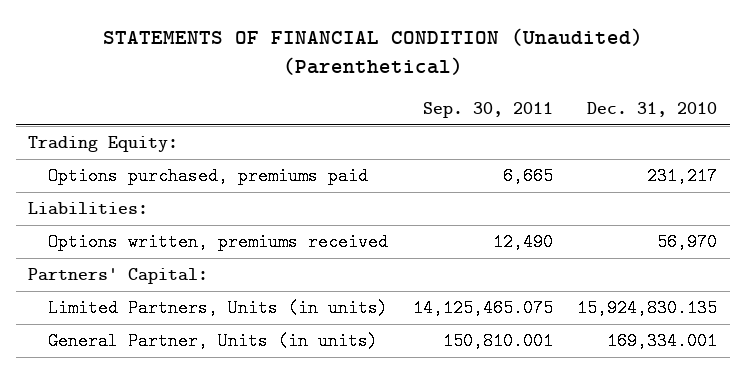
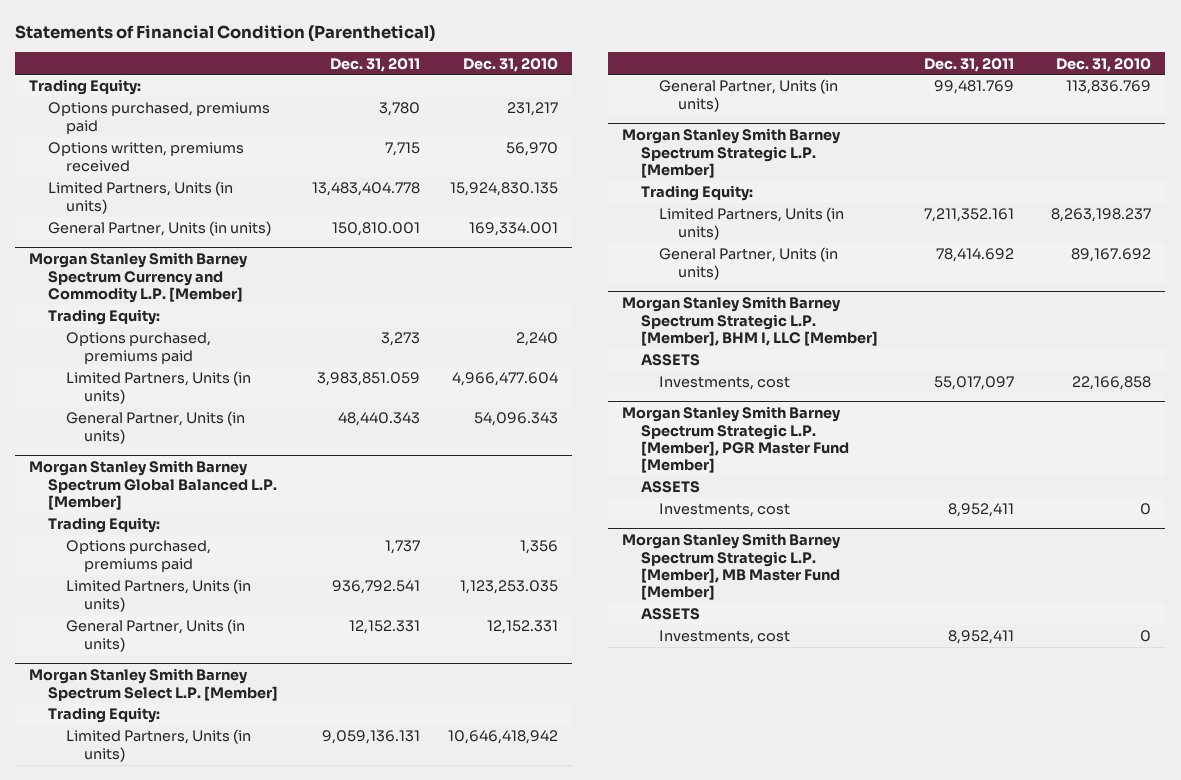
[102,28,643,76] STATEMENTS OF FINANCIAL CONDITION (Unaudited) (Parenthetical) -> [15,24,436,42] Statements of Financial Condition (Parenthetical)
[422,101,553,118] Sep. 30, 2011 -> none
none -> [330,57,421,72] Dec. 31, 2011
[27,202,148,216] Liabilities: -> none
[27,268,208,285] Partners' Capital: -> none
none -> [29,252,249,303] Morgan Stanley Smith Barney Spectrum Currency and Commodity L.P. [Member]
none -> [47,309,160,326] Trading Equity:
none -> [66,332,212,364] Options purchased, premiums paid
none -> [66,371,252,404] Limited Partners, Units (in units)
none -> [66,411,246,444] General Partner, Units (in units)
none -> [29,460,277,510] Morgan Stanley Smith Barney Spectrum Global Balanced L.P. [Member]
none -> [47,517,160,534] Trading Equity:
none -> [66,540,212,572] Options purchased, premiums paid
none -> [66,579,252,612] Limited Partners, Units (in units)
none -> [66,619,246,652] General Partner, Units (in units)
none -> [29,668,278,701] Morgan Stanley Smith Barney Spectrum Select L.P. [Member]
none -> [47,707,160,724] Trading Equity:
none -> [66,729,252,762] Limited Partners, Units (in units)
none -> [659,79,839,112] General Partner, Units (in units)
none -> [622,128,842,178] Morgan Stanley Smith Barney Spectrum Strategic L.P. [Member]
none -> [640,185,753,202] Trading Equity:
none -> [659,207,845,240] Limited Partners, Units (in units)
none -> [659,247,839,280] General Partner, Units (in units)
none -> [622,296,878,346] Morgan Stanley Smith Barney Spectrum Strategic L.P. [Member], BHM I, LLC [Member]
none -> [640,354,700,367] ASSETS
none -> [659,376,791,391] Investments, cost
none -> [622,406,849,474] Morgan Stanley Smith Barney Spectrum Strategic L.P. [Member], PGR Master Fund [Member]
none -> [640,481,700,494] ASSETS
none -> [659,503,791,518] Investments, cost
none -> [622,533,842,601] Morgan Stanley Smith Barney Spectrum Strategic L.P. [Member], MB Master Fund [Member]
none -> [640,608,700,621] ASSETS
none -> [659,630,791,645] Investments, cost

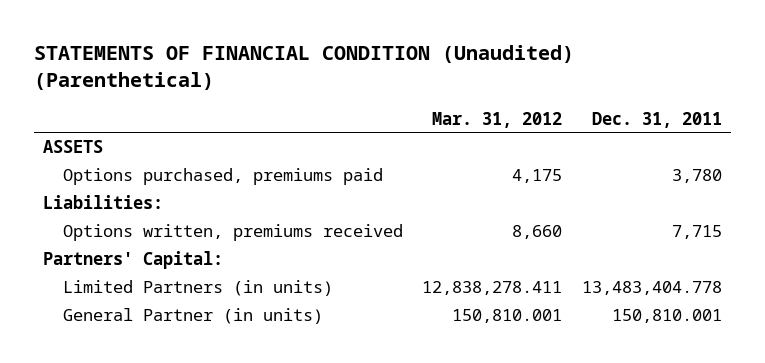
[15,24,436,42] Statements of Financial Condition (Parenthetical) -> [33,45,574,91] STATEMENTS OF FINANCIAL CONDITION (Unaudited) (Parenthetical)
[463,57,559,72] Dec. 31, 2010 -> none
none -> [432,111,563,128] Mar. 31, 2012
[29,79,142,96] Trading Equity: -> none
none -> [43,140,104,154] ASSETS
none -> [43,195,164,210] Liabilities:
[29,252,249,303] Morgan Stanley Smith Barney Spectrum Currency and Commodity L.P. [Member] -> none
[47,309,160,326] Trading Equity: -> none
[66,332,212,364] Options purchased, premiums paid -> none
[66,371,252,404] Limited Partners, Units (in units) -> none
[66,411,246,444] General Partner, Units (in units) -> none
[29,460,277,510] Morgan Stanley Smith Barney Spectrum Global Balanced L.P. [Member] -> none
[47,517,160,534] Trading Equity: -> none
[66,540,212,572] Options purchased, premiums paid -> none
[66,579,252,612] Limited Partners, Units (in units) -> none
[66,619,246,652] General Partner, Units (in units) -> none
[29,668,278,701] Morgan Stanley Smith Barney Spectrum Select L.P. [Member] -> none
[47,707,160,724] Trading Equity: -> none
[66,729,252,762] Limited Partners, Units (in units) -> none
[659,79,839,112] General Partner, Units (in units) -> none
[622,128,842,178] Morgan Stanley Smith Barney Spectrum Strategic L.P. [Member] -> none
[640,185,753,202] Trading Equity: -> none
[659,207,845,240] Limited Partners, Units (in units) -> none
[659,247,839,280] General Partner, Units (in units) -> none
[622,296,878,346] Morgan Stanley Smith Barney Spectrum Strategic L.P. [Member], BHM I, LLC [Member] -> none
[640,354,700,367] ASSETS -> none
[659,376,791,391] Investments, cost -> none
[622,406,849,474] Morgan Stanley Smith Barney Spectrum Strategic L.P. [Member], PGR Master Fund [Member] -> none
[640,481,700,494] ASSETS -> none
[659,503,791,518] Investments, cost -> none
[622,533,842,601] Morgan Stanley Smith Barney Spectrum Strategic L.P. [Member], MB Master Fund [Member] -> none
[640,608,700,621] ASSETS -> none
[659,630,791,645] Investments, cost -> none
none -> [43,251,224,270] Partners' Capital:
[47,181,233,214] Limited Partners, Units (in units) -> [62,280,333,297] Limited Partners (in units)
[47,221,271,237] General Partner, Units (in units) -> [62,308,323,325] General Partner (in units)

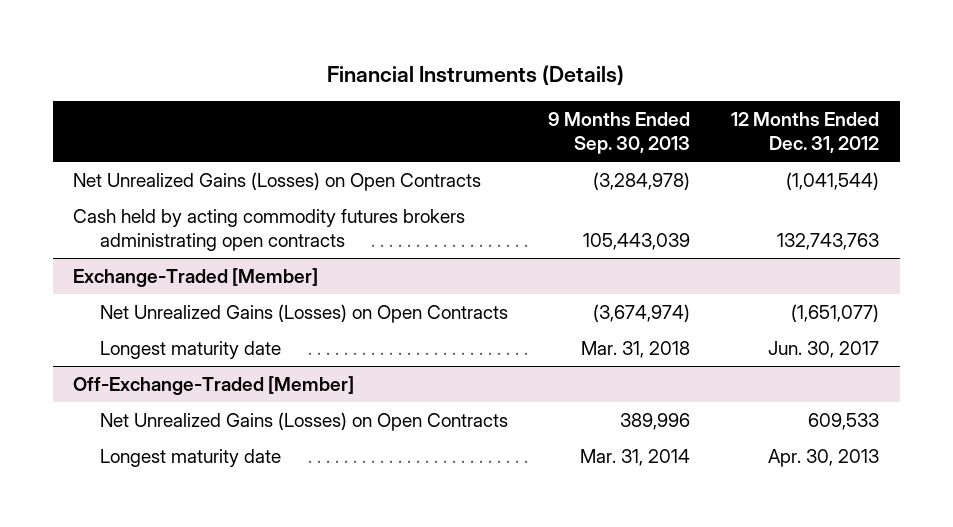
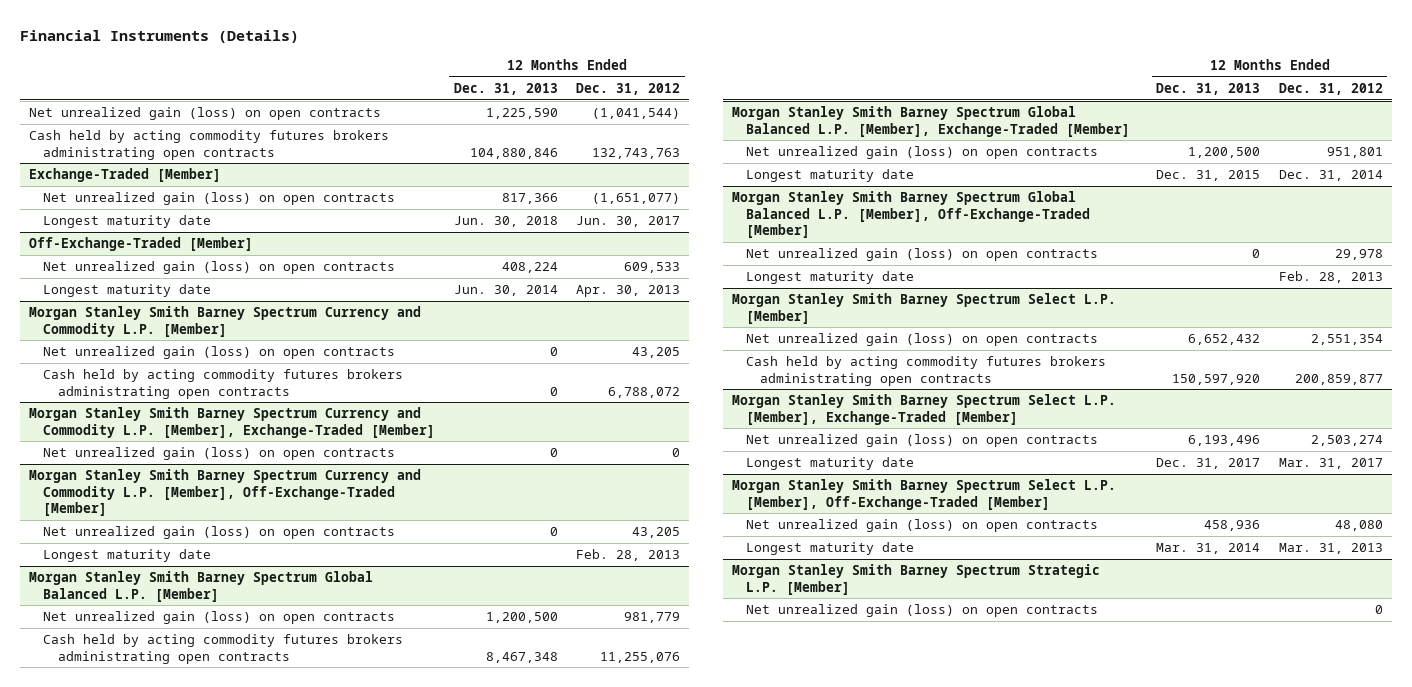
[548,111,691,154] 9 Months Ended Sep. 30, 2013 -> none
none -> [453,82,558,95] Dec. 31, 2013
[73,171,482,191] Net Unrealized Gains (Losses) on Open Contracts -> [29,107,382,121] Net unrealized gain (loss) on open contracts
[99,303,508,323] Net Unrealized Gains (Losses) on Open Contracts -> [43,192,396,206] Net unrealized gain (loss) on open contracts
[99,411,508,431] Net Unrealized Gains (Losses) on Open Contracts -> [43,261,396,275] Net unrealized gain (loss) on open contracts
none -> [29,306,422,337] Morgan Stanley Smith Barney Spectrum Currency and Commodity L.P. [Member]
none -> [43,346,396,360] Net unrealized gain (loss) on open contracts
none -> [43,369,404,399] Cash held by acting commodity futures brokers administrating open contracts
none -> [29,407,436,438] Morgan Stanley Smith Barney Spectrum Currency and Commodity L.P. [Member], Exchange-Traded [Member]
none -> [43,447,396,461] Net unrealized gain (loss) on open contracts
none -> [29,469,422,517] Morgan Stanley Smith Barney Spectrum Currency and Commodity L.P. [Member], Off-Exchange-Traded [Member]
none -> [43,526,396,540] Net unrealized gain (loss) on open contracts
none -> [43,549,212,563] Longest maturity date
none -> [29,571,374,602] Morgan Stanley Smith Barney Spectrum Global Balanced L.P. [Member]
none -> [43,611,396,625] Net unrealized gain (loss) on open contracts
none -> [43,634,404,664] Cash held by acting commodity futures brokers administrating open contracts
none -> [731,106,1130,137] Morgan Stanley Smith Barney Spectrum Global Balanced L.P. [Member], Exchange-Traded [Member]
none -> [745,146,1098,160] Net unrealized gain (loss) on open contracts
none -> [745,169,914,183] Longest maturity date
none -> [731,191,1090,239] Morgan Stanley Smith Barney Spectrum Global Balanced L.P. [Member], Off-Exchange-Traded [Member]
none -> [745,248,1098,262] Net unrealized gain (loss) on open contracts
none -> [745,271,914,285] Longest maturity date
none -> [731,293,1116,324] Morgan Stanley Smith Barney Spectrum Select L.P. [Member]
none -> [745,333,1098,347] Net unrealized gain (loss) on open contracts
none -> [745,356,1106,386] Cash held by acting commodity futures brokers administrating open contracts
none -> [731,394,1116,425] Morgan Stanley Smith Barney Spectrum Select L.P. [Member], Exchange-Traded [Member]
none -> [745,434,1098,448] Net unrealized gain (loss) on open contracts
none -> [745,457,914,471] Longest maturity date
none -> [731,479,1116,510] Morgan Stanley Smith Barney Spectrum Select L.P. [Member], Off-Exchange-Traded [Member]
none -> [745,519,1098,533] Net unrealized gain (loss) on open contracts
none -> [745,542,914,556] Longest maturity date
none -> [731,564,1100,595] Morgan Stanley Smith Barney Spectrum Strategic L.P. [Member]
none -> [745,604,1098,618] Net unrealized gain (loss) on open contracts

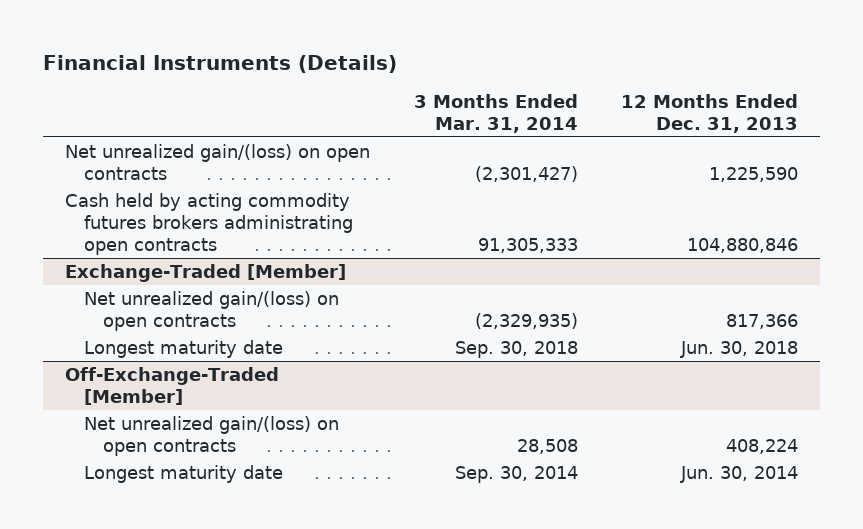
[576,82,681,95] Dec. 31, 2012 -> none
none -> [413,93,578,133] 3 Months Ended Mar. 31, 2014
[29,107,382,121] Net unrealized gain (loss) on open contracts -> [64,143,370,180] Net unrealized gain/(loss) on open contracts
[43,192,396,206] Net unrealized gain (loss) on open contracts -> [83,290,339,331] Net unrealized gain/(loss) on open contracts
[43,261,396,275] Net unrealized gain (loss) on open contracts -> [83,415,339,456] Net unrealized gain/(loss) on open contracts
[29,306,422,337] Morgan Stanley Smith Barney Spectrum Currency and Commodity L.P. [Member] -> none
[43,346,396,360] Net unrealized gain (loss) on open contracts -> none
[43,369,404,399] Cash held by acting commodity futures brokers administrating open contracts -> none
[29,407,436,438] Morgan Stanley Smith Barney Spectrum Currency and Commodity L.P. [Member], Exchange-Traded [Member] -> none
[43,447,396,461] Net unrealized gain (loss) on open contracts -> none
[29,469,422,517] Morgan Stanley Smith Barney Spectrum Currency and Commodity L.P. [Member], Off-Exchange-Traded [Member] -> none
[43,526,396,540] Net unrealized gain (loss) on open contracts -> none
[43,549,212,563] Longest maturity date -> none
[29,571,374,602] Morgan Stanley Smith Barney Spectrum Global Balanced L.P. [Member] -> none
[43,611,396,625] Net unrealized gain (loss) on open contracts -> none
[43,634,404,664] Cash held by acting commodity futures brokers administrating open contracts -> none
[731,106,1130,137] Morgan Stanley Smith Barney Spectrum Global Balanced L.P. [Member], Exchange-Traded [Member] -> none
[745,146,1098,160] Net unrealized gain (loss) on open contracts -> none
[745,169,914,183] Longest maturity date -> none
[731,191,1090,239] Morgan Stanley Smith Barney Spectrum Global Balanced L.P. [Member], Off-Exchange-Traded [Member] -> none
[745,248,1098,262] Net unrealized gain (loss) on open contracts -> none
[745,271,914,285] Longest maturity date -> none
[731,293,1116,324] Morgan Stanley Smith Barney Spectrum Select L.P. [Member] -> none
[745,333,1098,347] Net unrealized gain (loss) on open contracts -> none
[745,356,1106,386] Cash held by acting commodity futures brokers administrating open contracts -> none
[731,394,1116,425] Morgan Stanley Smith Barney Spectrum Select L.P. [Member], Exchange-Traded [Member] -> none
[745,434,1098,448] Net unrealized gain (loss) on open contracts -> none
[745,457,914,471] Longest maturity date -> none
[731,479,1116,510] Morgan Stanley Smith Barney Spectrum Select L.P. [Member], Off-Exchange-Traded [Member] -> none
[745,519,1098,533] Net unrealized gain (loss) on open contracts -> none
[745,542,914,556] Longest maturity date -> none
[731,564,1100,595] Morgan Stanley Smith Barney Spectrum Strategic L.P. [Member] -> none
[745,604,1098,618] Net unrealized gain (loss) on open contracts -> none

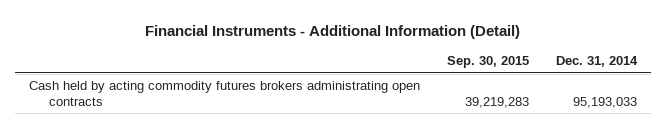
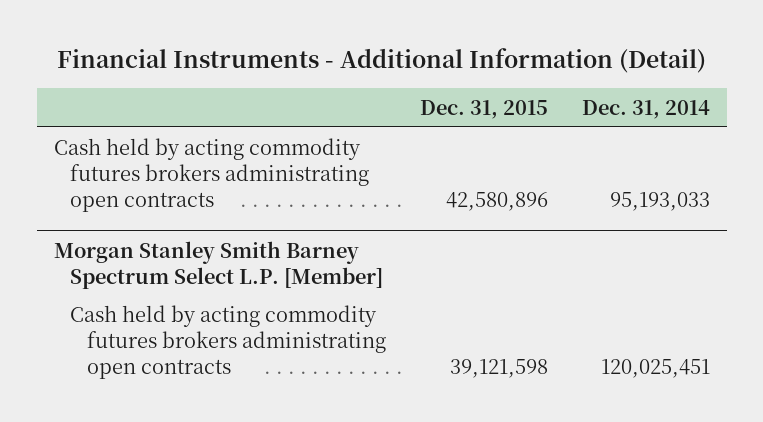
[446,56,529,69] Sep. 30, 2015 -> none
none -> [419,99,548,119] Dec. 31, 2015
none -> [53,240,384,289] Morgan Stanley Smith Barney Spectrum Select L.P. [Member]
none -> [70,304,387,379] Cash held by acting commodity futures brokers administrating open contracts

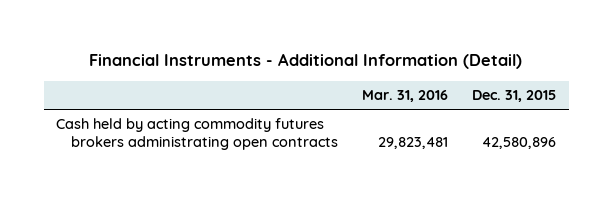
[581,99,710,119] Dec. 31, 2014 -> none
none -> [362,90,449,103] Mar. 31, 2016
[53,240,384,289] Morgan Stanley Smith Barney Spectrum Select L.P. [Member] -> none
[70,304,387,379] Cash held by acting commodity futures brokers administrating open contracts -> none

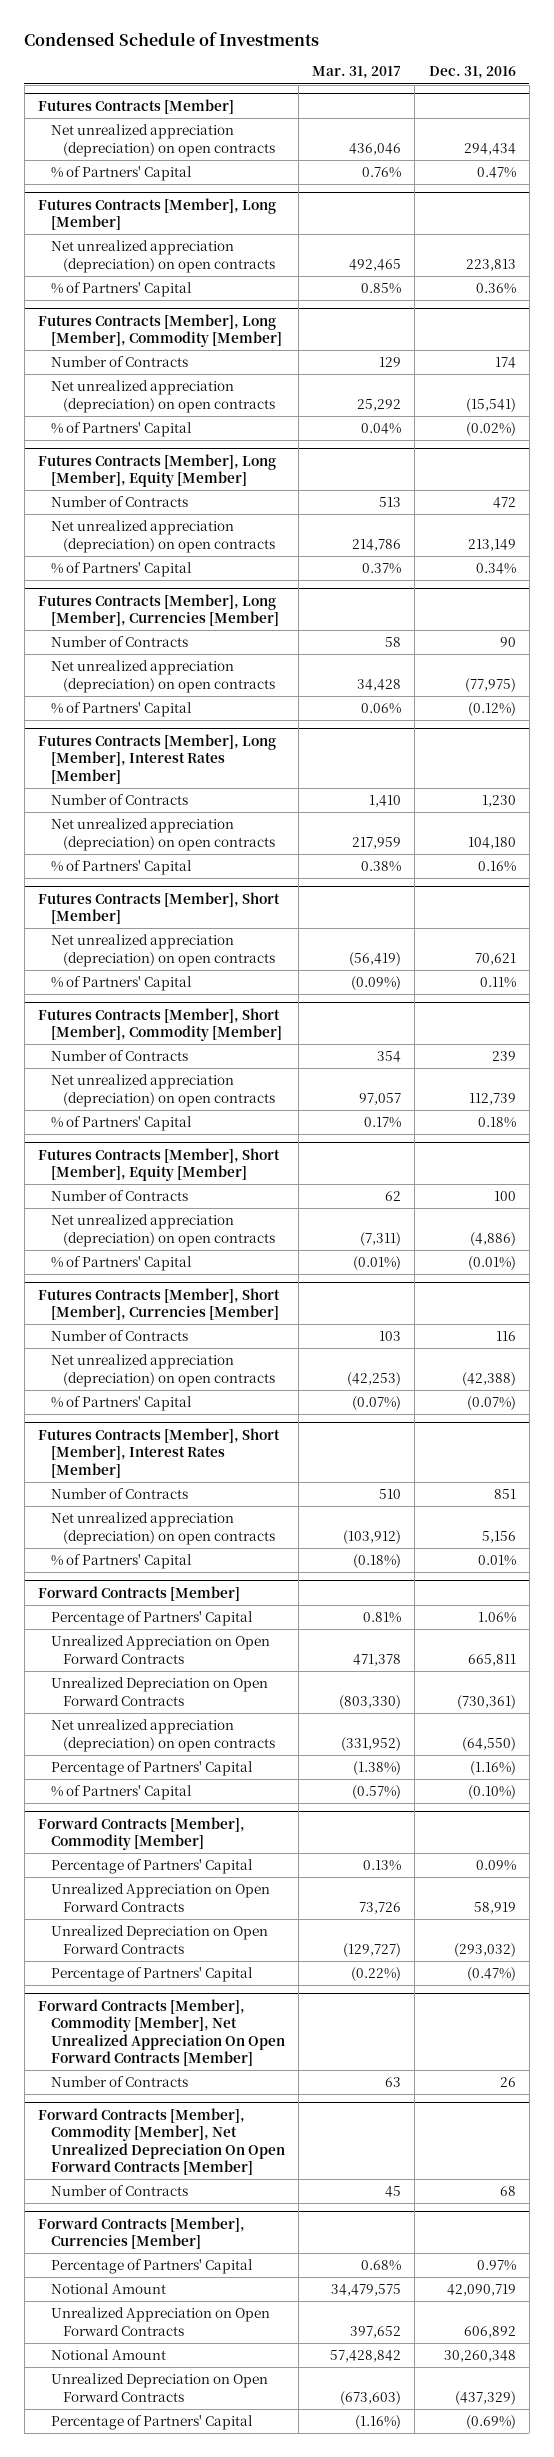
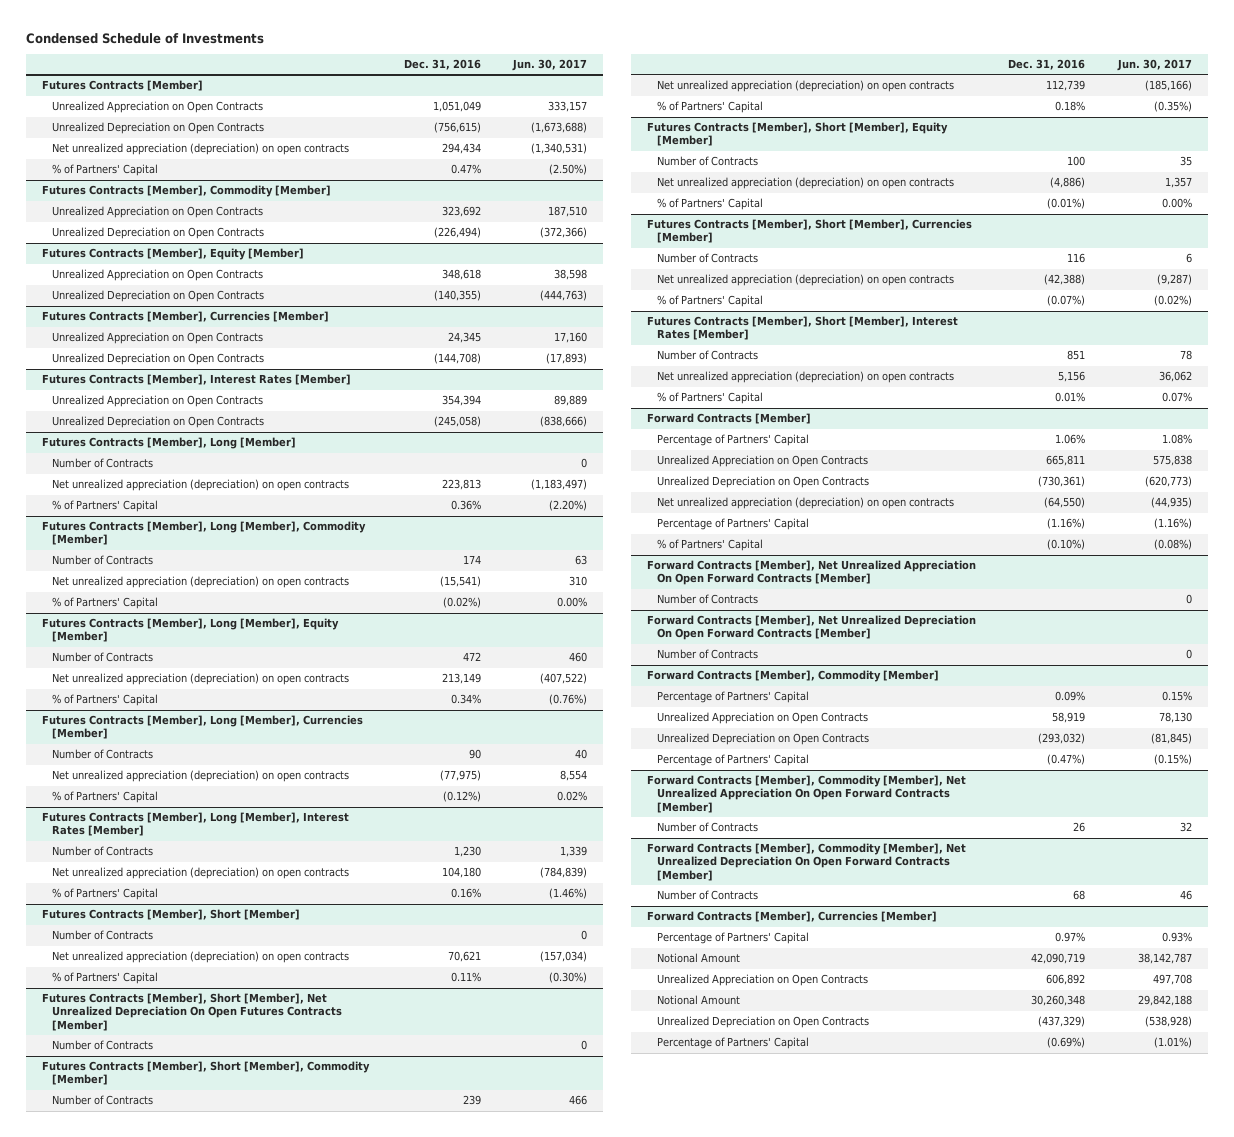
[312,66,402,80] Mar. 31, 2017 -> none
none -> [511,59,587,72] Jun. 30, 2017
none -> [52,101,264,114] Unrealized Appreciation on Open Contracts
none -> [52,122,265,135] Unrealized Depreciation on Open Contracts
none -> [42,185,332,198] Futures Contracts [Member], Commodity [Member]
none -> [52,206,264,219] Unrealized Appreciation on Open Contracts
none -> [52,227,265,240] Unrealized Depreciation on Open Contracts
none -> [42,248,305,261] Futures Contracts [Member], Equity [Member]
none -> [52,269,264,282] Unrealized Appreciation on Open Contracts
none -> [52,290,265,303] Unrealized Depreciation on Open Contracts
none -> [42,311,330,323] Futures Contracts [Member], Currencies [Member]
none -> [52,332,264,345] Unrealized Appreciation on Open Contracts
none -> [52,353,265,366] Unrealized Depreciation on Open Contracts
none -> [42,374,352,386] Futures Contracts [Member], Interest Rates [Member]
none -> [52,395,264,408] Unrealized Appreciation on Open Contracts
none -> [52,416,265,429] Unrealized Depreciation on Open Contracts
none -> [52,458,154,469] Number of Contracts
none -> [52,930,154,941] Number of Contracts
none -> [42,993,343,1031] Futures Contracts [Member], Short [Member], Net Unrealized Depreciation On Open Futures Contracts [Member]
none -> [52,1040,154,1051] Number of Contracts
[50,1635,270,1664] Unrealized Appreciation on Open Forward Contracts -> [657,455,869,468] Unrealized Appreciation on Open Contracts
[50,1677,268,1706] Unrealized Depreciation on Open Forward Contracts -> [657,476,870,489] Unrealized Depreciation on Open Contracts
none -> [646,560,976,586] Forward Contracts [Member], Net Unrealized Appreciation On Open Forward Contracts [Member]
none -> [657,594,759,605] Number of Contracts
none -> [646,615,976,641] Forward Contracts [Member], Net Unrealized Depreciation On Open Forward Contracts [Member]
none -> [657,649,759,660] Number of Contracts
[50,1883,270,1912] Unrealized Appreciation on Open Forward Contracts -> [657,712,869,725] Unrealized Appreciation on Open Contracts
[50,1925,268,1954] Unrealized Depreciation on Open Forward Contracts -> [657,733,870,746] Unrealized Depreciation on Open Contracts
[50,2307,270,2336] Unrealized Appreciation on Open Forward Contracts -> [657,974,869,987] Unrealized Appreciation on Open Contracts
[50,2373,268,2402] Unrealized Depreciation on Open Forward Contracts -> [657,1016,870,1029] Unrealized Depreciation on Open Contracts

